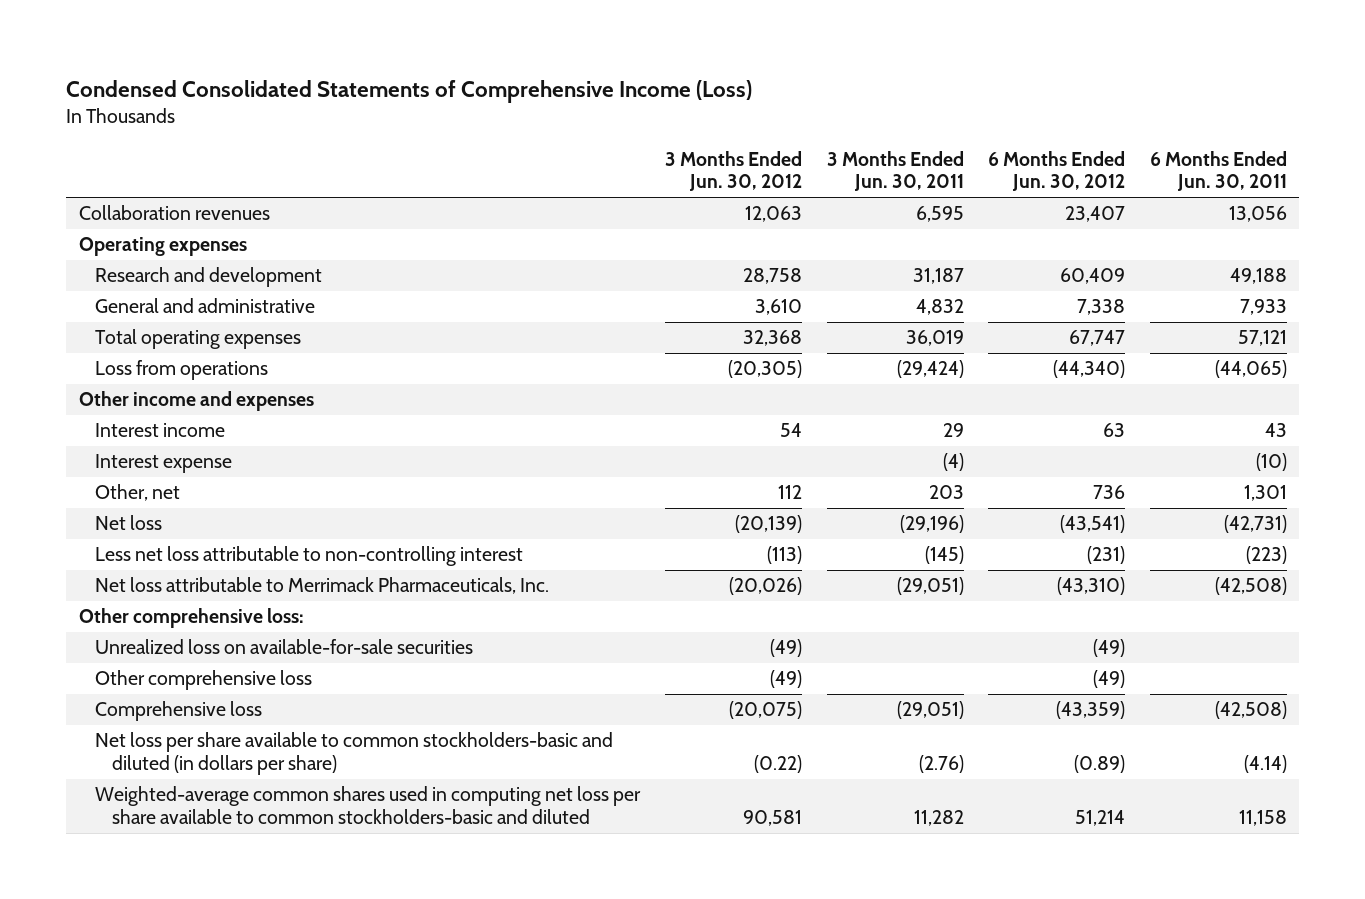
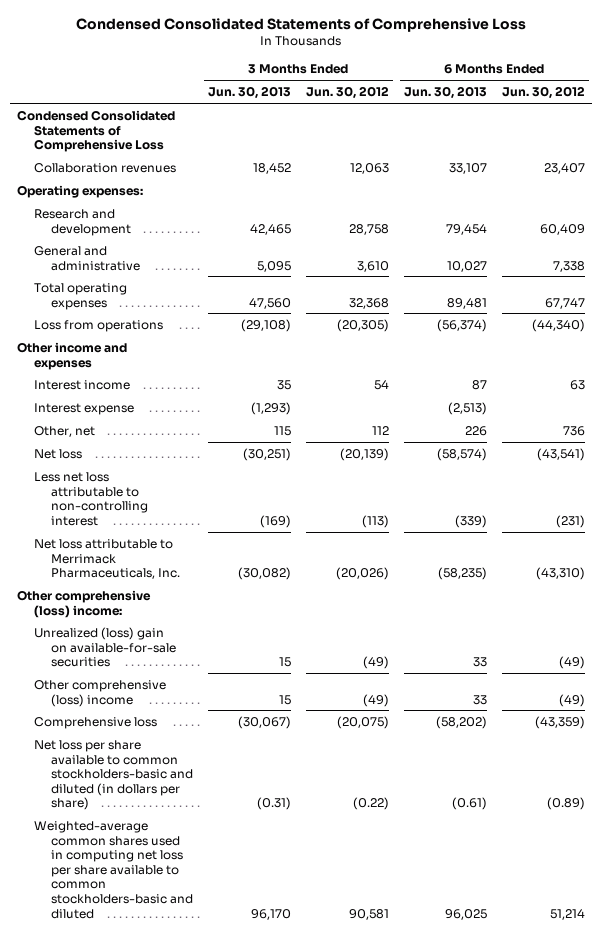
[66,79,753,103] Condensed Consolidated Statements of Comprehensive Income (Loss) -> [76,17,527,32] Condensed Consolidated Statements of Comprehensive Loss
[826,150,964,192] 3 Months Ended Jun. 30, 2011 -> none
[1149,150,1287,192] 6 Months Ended Jun. 30, 2011 -> none
none -> [207,86,291,100] Jun. 30, 2013
none -> [403,86,487,100] Jun. 30, 2013
none -> [17,109,176,153] Condensed Consolidated Statements of Comprehensive Loss
[78,237,247,257] Operating expenses -> [17,184,144,198] Operating expenses:
[78,608,304,629] Other comprehensive loss: -> [17,589,152,618] Other comprehensive (loss) income:
[95,639,474,655] Unrealized loss on available-for-sale securities -> [34,626,176,668] Unrealized (loss) gain on available-for-sale securities
[95,670,313,691] Other comprehensive loss -> [34,679,167,707] Other comprehensive (loss) income

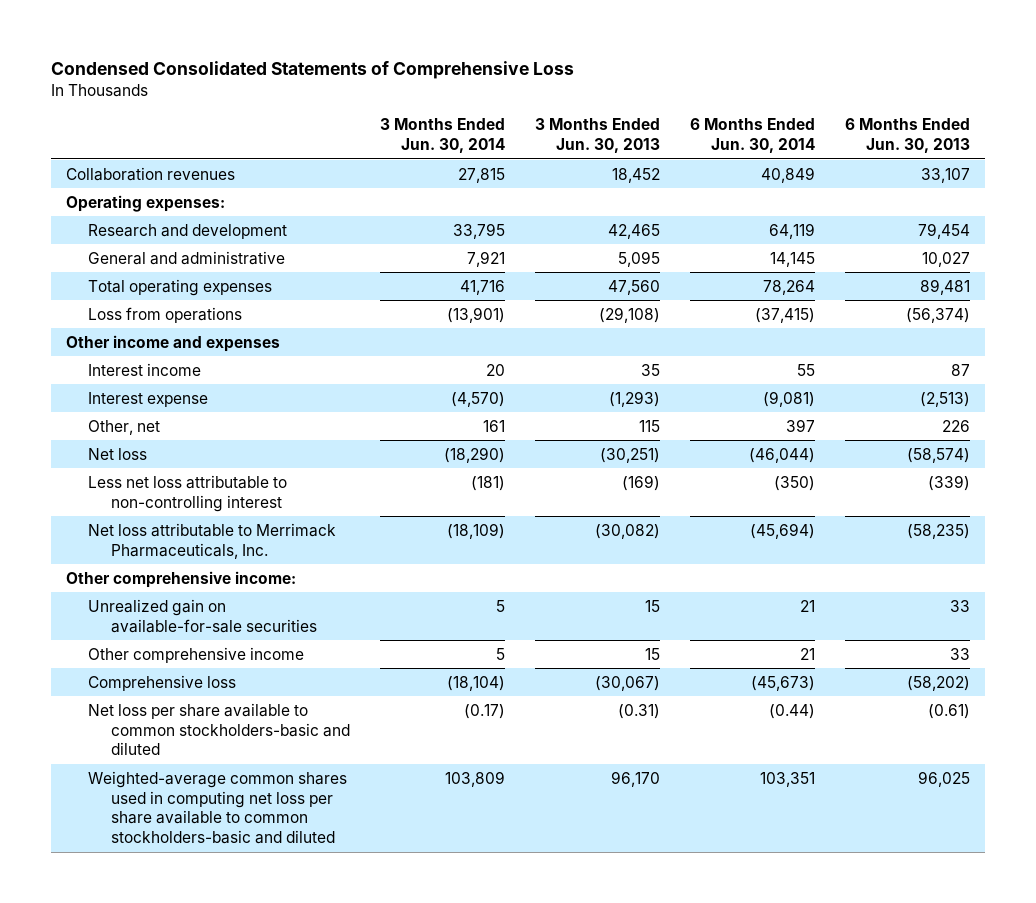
[305,86,389,100] Jun. 30, 2012 -> none
[501,86,585,100] Jun. 30, 2012 -> none
none -> [379,118,505,154] 3 Months Ended Jun. 30, 2014
none -> [690,118,816,154] 6 Months Ended Jun. 30, 2014
[17,109,176,153] Condensed Consolidated Statements of Comprehensive Loss -> none
[17,589,152,618] Other comprehensive (loss) income: -> [66,570,297,588] Other comprehensive income:
[34,626,176,668] Unrealized (loss) gain on available-for-sale securities -> [88,598,317,633] Unrealized gain on available-for-sale securities
[34,679,167,707] Other comprehensive (loss) income -> [88,646,305,663] Other comprehensive income
[34,739,193,811] Net loss per share available to common stockholders-basic and diluted (in dollars per share) -> [88,702,350,756] Net loss per share available to common stockholders-basic and diluted

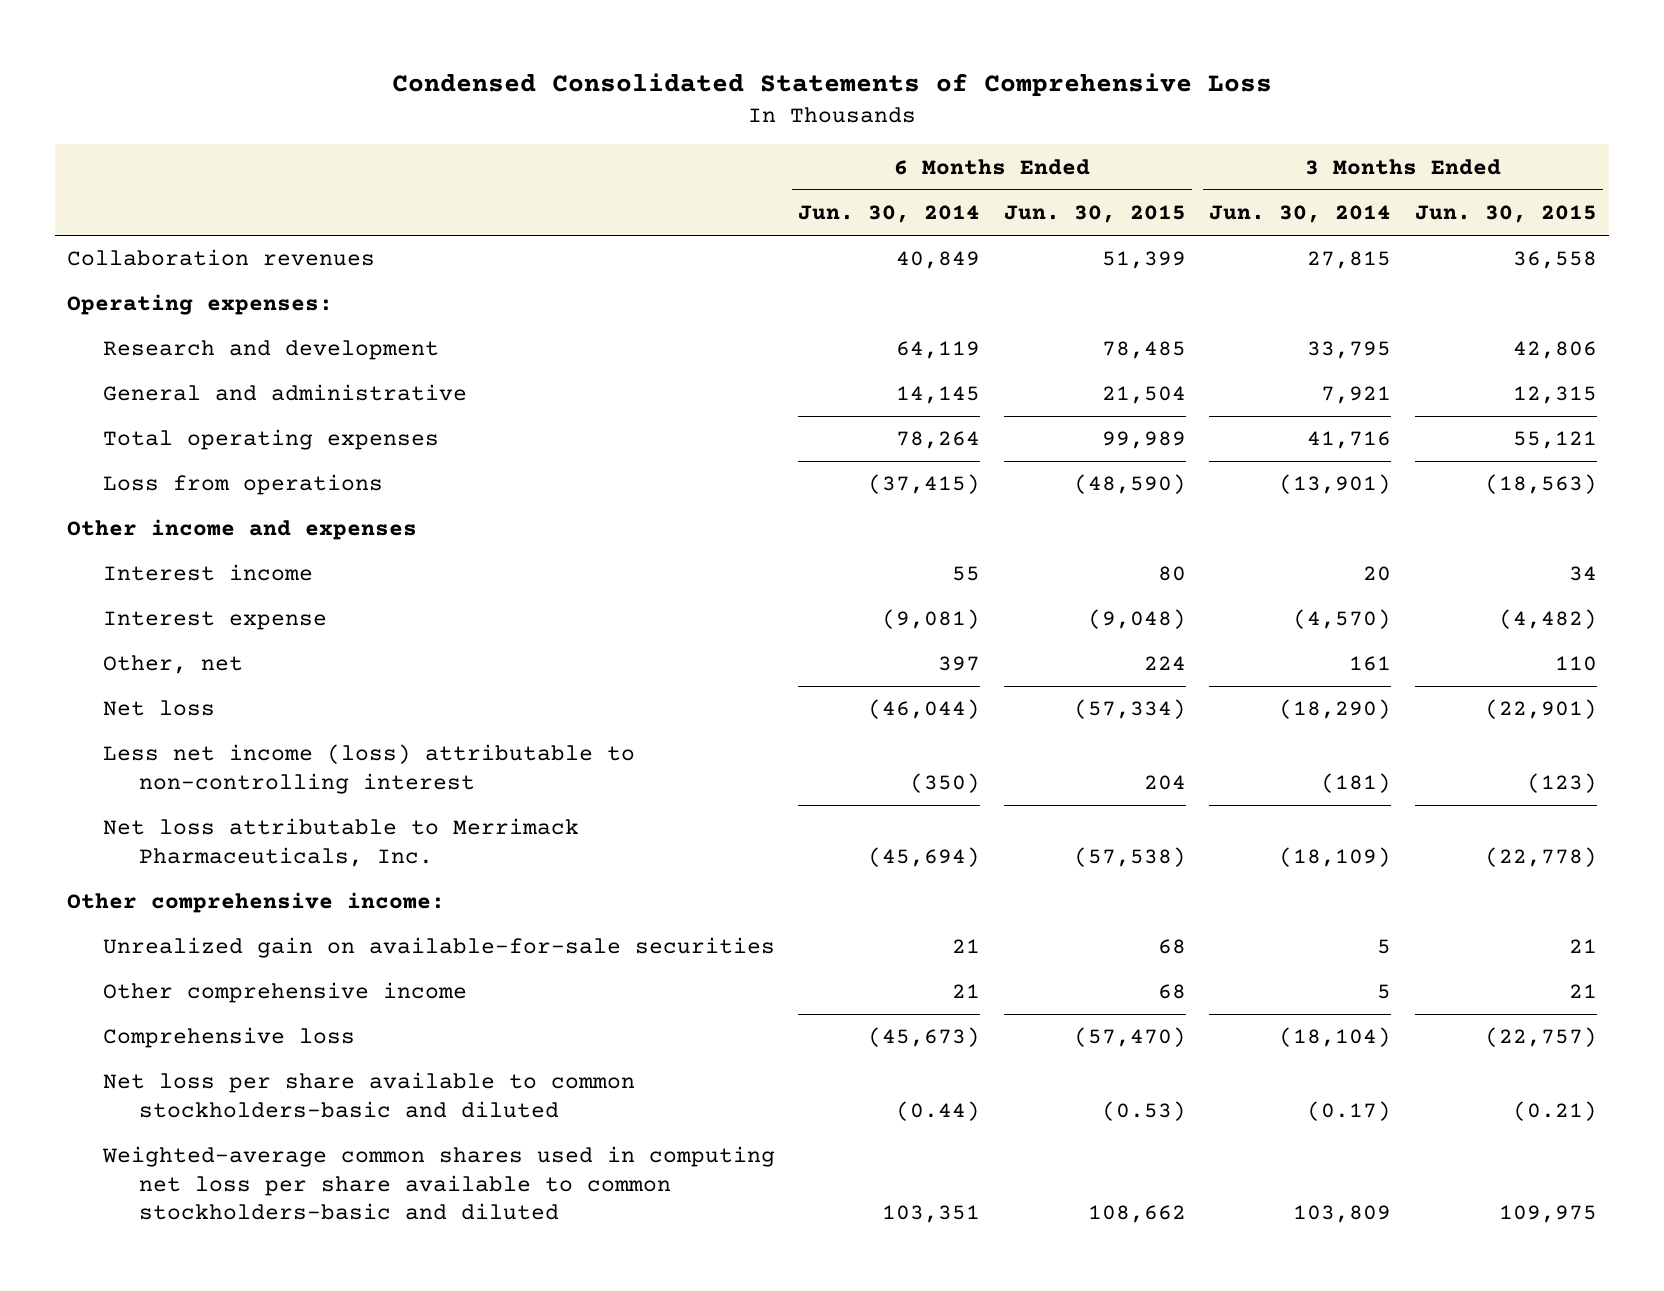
[534,118,660,154] 3 Months Ended Jun. 30, 2013 -> none
[845,118,971,154] 6 Months Ended Jun. 30, 2013 -> none
none -> [1003,205,1186,224] Jun. 30, 2015
none -> [1414,205,1597,224] Jun. 30, 2015
[88,474,288,512] Less net loss attributable to non-controlling interest -> [102,744,635,794] Less net income (loss) attributable to non-controlling interest

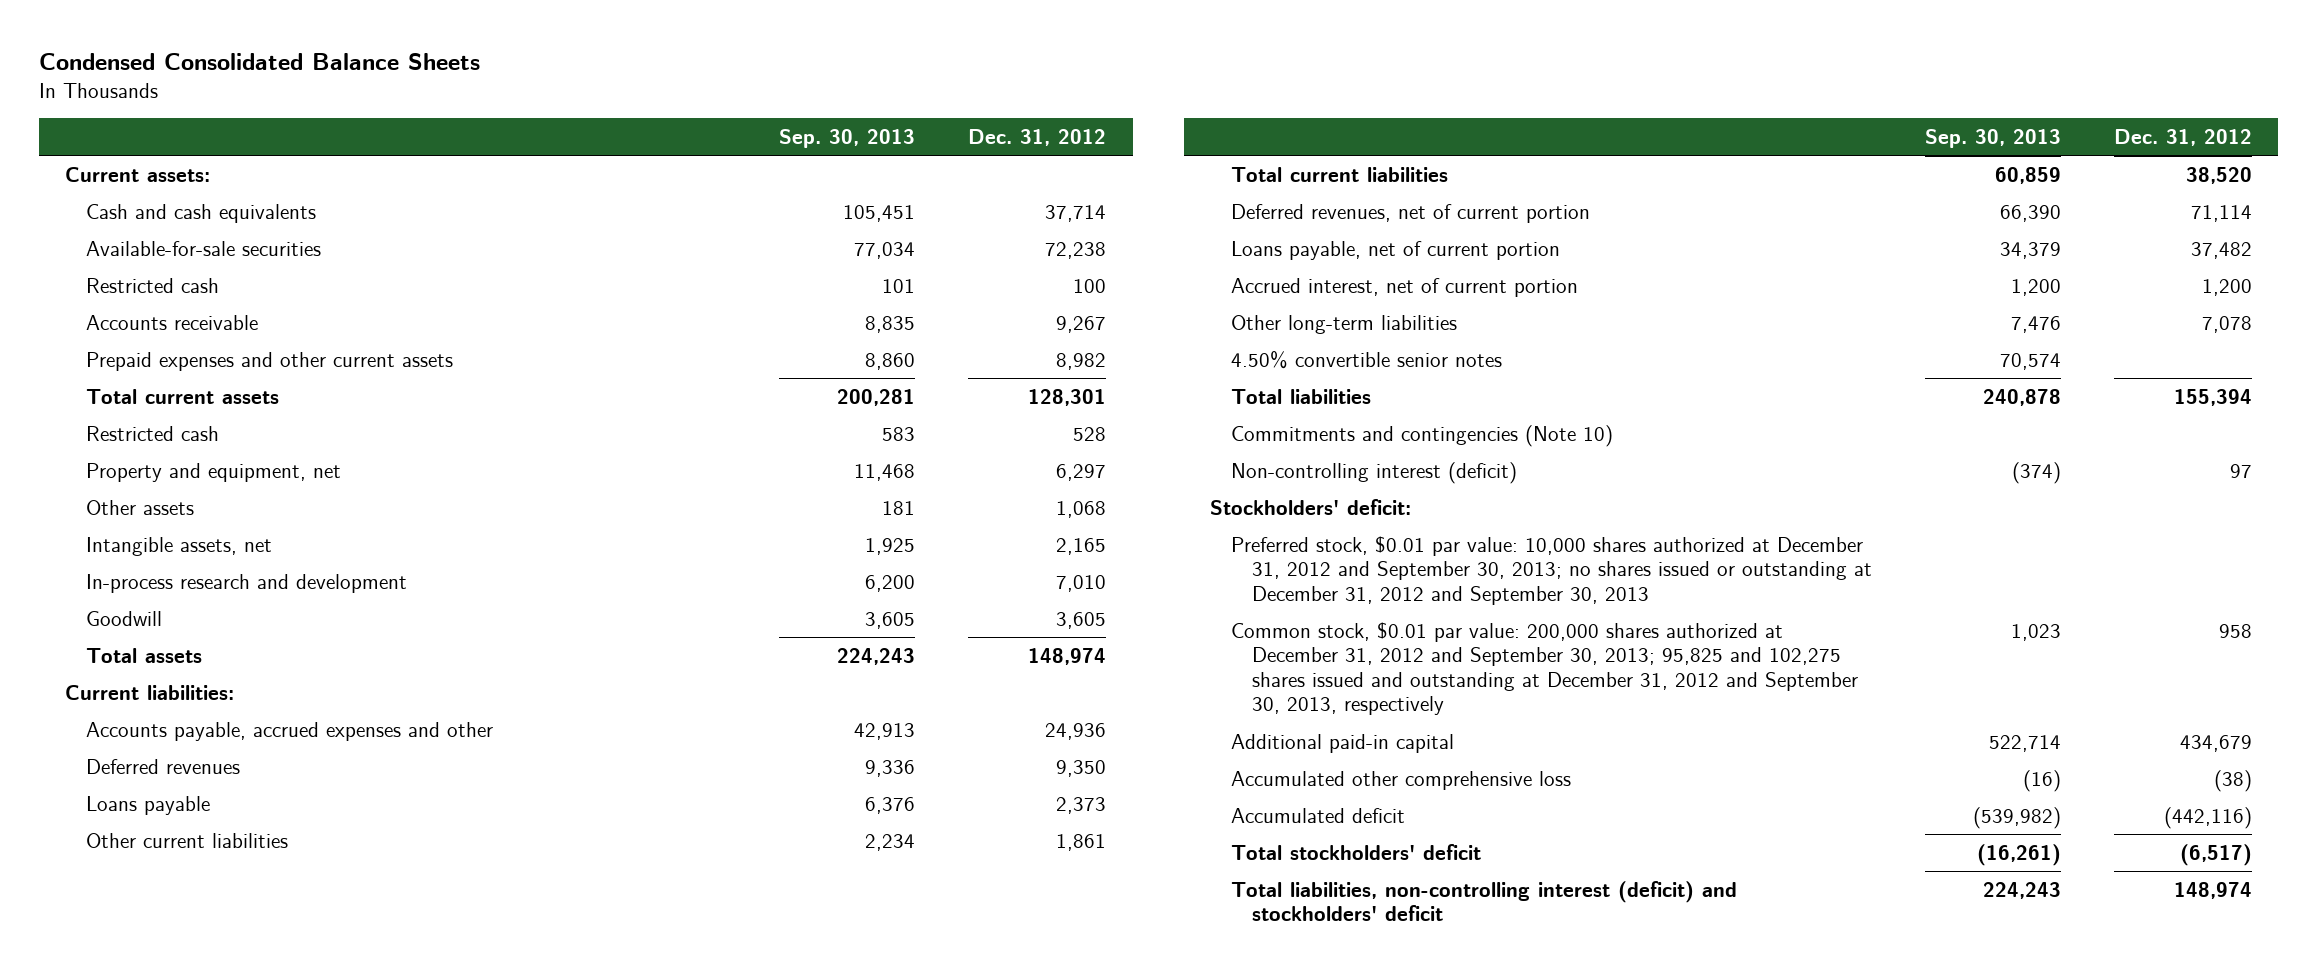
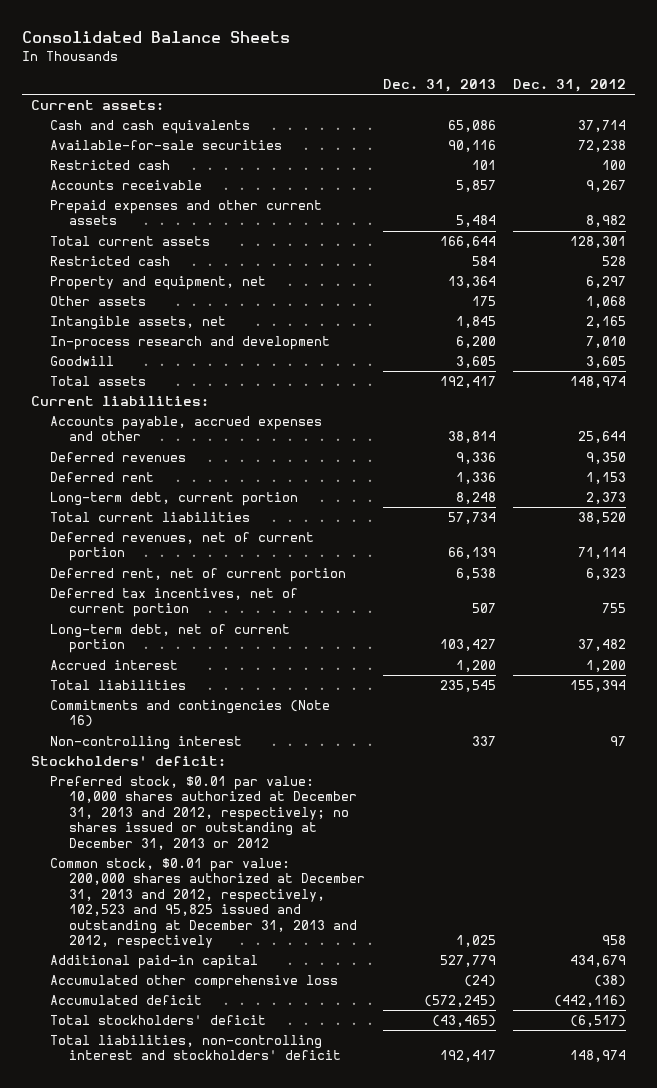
[38,53,480,71] Condensed Consolidated Balance Sheets -> [22,31,291,44] Consolidated Balance Sheets
[779,128,916,148] Sep. 30, 2013 -> none
none -> [382,79,496,93] Dec. 31, 2013
[1045,722,1107,740] 24,936 -> [578,431,627,444] 25,644
[85,832,288,848] Other current liabilities -> none
none -> [50,472,155,483] Deferred rent
[85,795,210,815] Loans payable -> [50,492,299,507] Long-term debt, current portion
[1230,314,1457,334] Other long-term liabilities -> none
[1230,350,1502,369] 4.50% convertible senior notes -> none
none -> [50,568,347,583] Deferred rent, net of current portion
none -> [50,588,299,618] Deferred tax incentives, net of current portion
[1230,240,1560,260] Loans payable, net of current portion -> [50,624,291,654] Long-term debt, net of current portion
[1230,277,1578,297] Accrued interest, net of current portion -> [50,660,179,671] Accrued interest
[1230,424,1613,447] Commitments and contingencies (Note 10) -> [50,700,331,728] Commitments and contingencies (Note 16)
[1230,461,1517,484] Non-controlling interest (deficit) -> [50,736,243,751] Non-controlling interest
[1230,535,1872,605] Preferred stock, $0.01 par value: 10,000 shares authorized at December 31, 2012 and September 30, 2013; no shares issued or outstanding at December 31, 2012 and September 30, 2013 -> [50,776,358,850] Preferred stock, $0.01 par value: 10,000 shares authorized at December 31, 2013 and 2012, respectively; no shares issued or outstanding at December 31, 2013 or 2012
[1230,621,1858,716] Common stock, $0.01 par value: 200,000 shares authorized at December 31, 2012 and September 30, 2013; 95,825 and 102,275 shares issued and outstanding at December 31, 2012 and September 30, 2013, respectively -> [50,858,366,949] Common stock, $0.01 par value: 200,000 shares authorized at December 31, 2013 and 2012, respectively, 102,523 and 95,825 issued and outstanding at December 31, 2013 and 2012, respectively
[1230,880,1737,922] Total liabilities, non-controlling interest (deficit) and stockholders' deficit -> [50,1035,342,1061] Total liabilities, non-controlling interest and stockholders' deficit

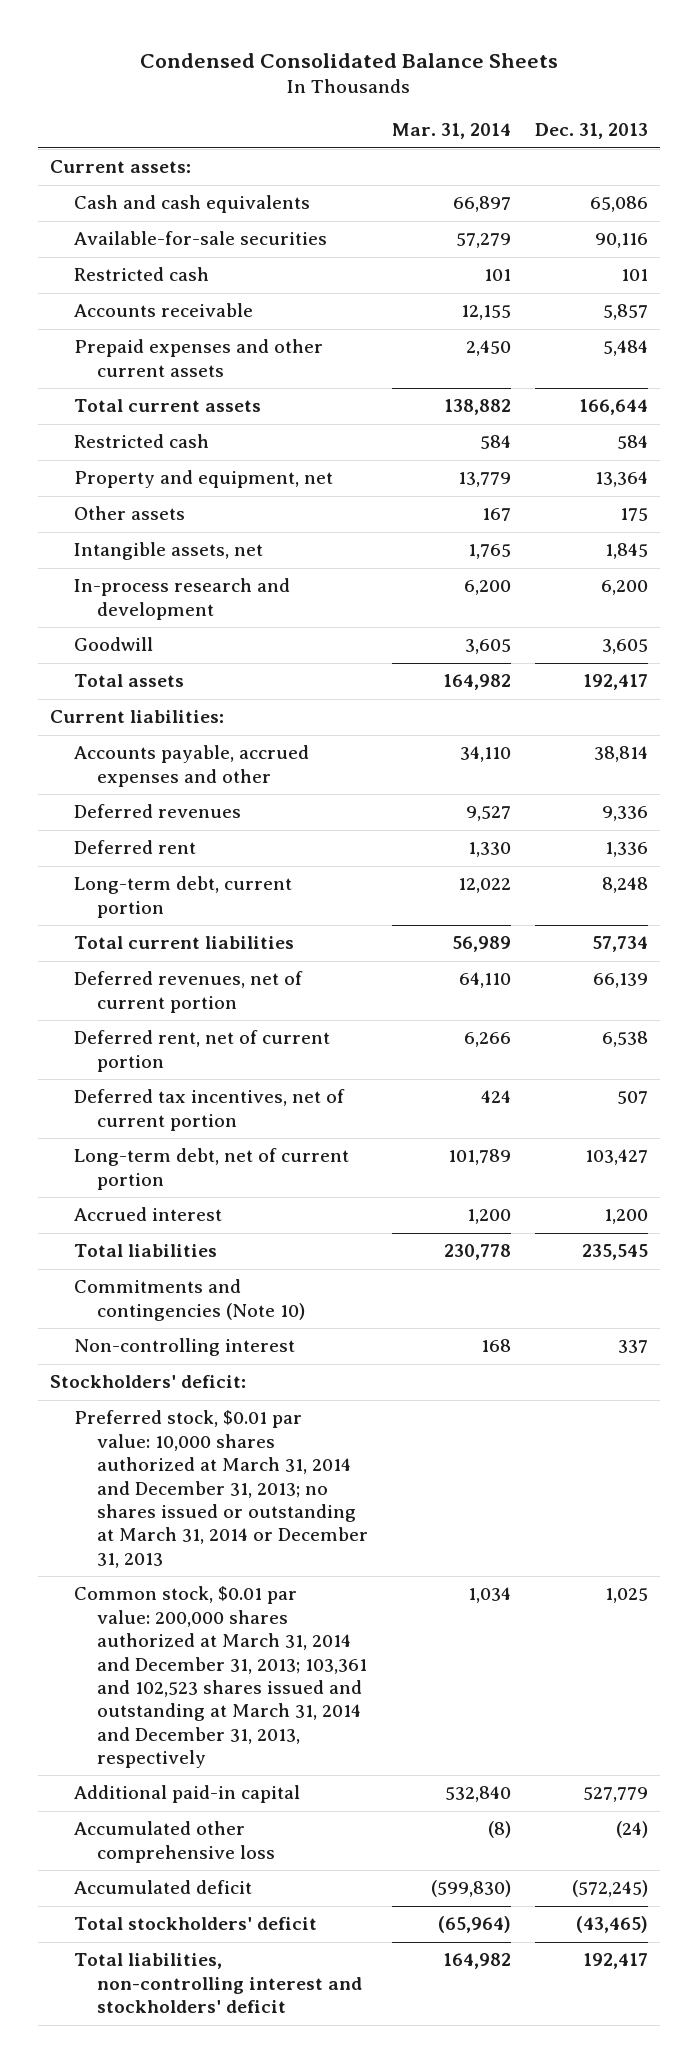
[22,31,291,44] Consolidated Balance Sheets -> [140,52,559,68] Condensed Consolidated Balance Sheets
[513,79,627,93] Dec. 31, 2012 -> none
none -> [392,123,512,140] Mar. 31, 2014
[50,700,331,728] Commitments and contingencies (Note 16) -> [73,1279,305,1321] Commitments and contingencies (Note 10)
[50,776,358,850] Preferred stock, $0.01 par value: 10,000 shares authorized at December 31, 2013 and 2012, respectively; no shares issued or outstanding at December 31, 2013 or 2012 -> [73,1410,368,1568] Preferred stock, $0.01 par value: 10,000 shares authorized at March 31, 2014 and December 31, 2013; no shares issued or outstanding at March 31, 2014 or December 31, 2013
[50,858,366,949] Common stock, $0.01 par value: 200,000 shares authorized at December 31, 2013 and 2012, respectively, 102,523 and 95,825 issued and outstanding at December 31, 2013 and 2012, respectively -> [73,1586,367,1769] Common stock, $0.01 par value: 200,000 shares authorized at March 31, 2014 and December 31, 2013; 103,361 and 102,523 shares issued and outstanding at March 31, 2014 and December 31, 2013, respectively

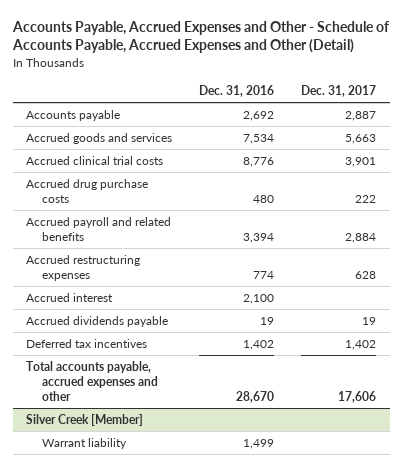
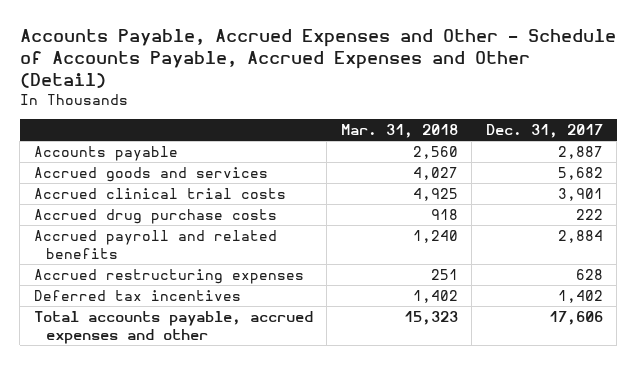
[199,84,275,97] Dec. 31, 2016 -> none
none -> [340,124,458,139] Mar. 31, 2018
[345,134,377,145] 5,663 -> [557,167,603,181] 5,682
[26,293,114,303] Accrued interest -> none
[26,316,169,328] Accrued dividends payable -> none
[26,414,144,427] Silver Creek [Member] -> none
[41,438,127,450] Warrant liability -> none

